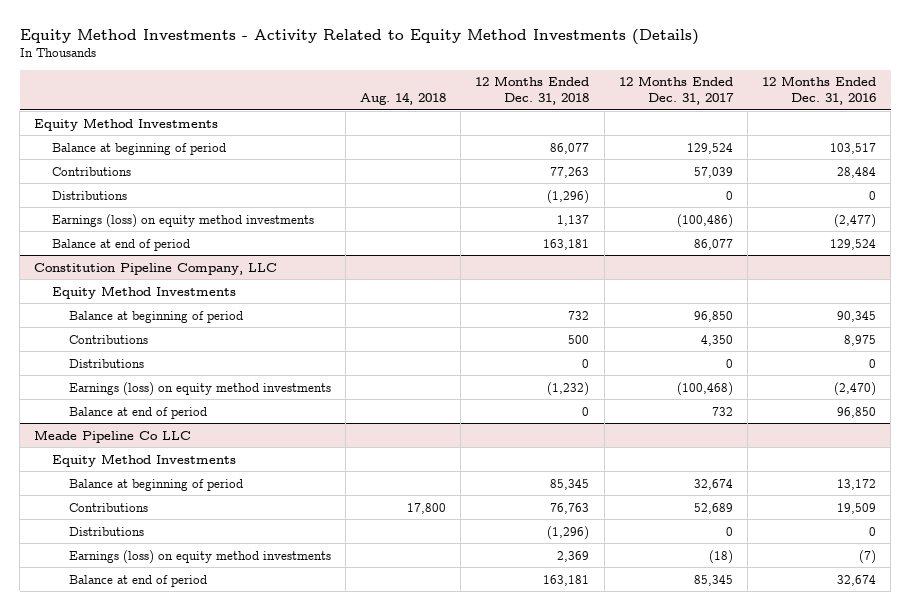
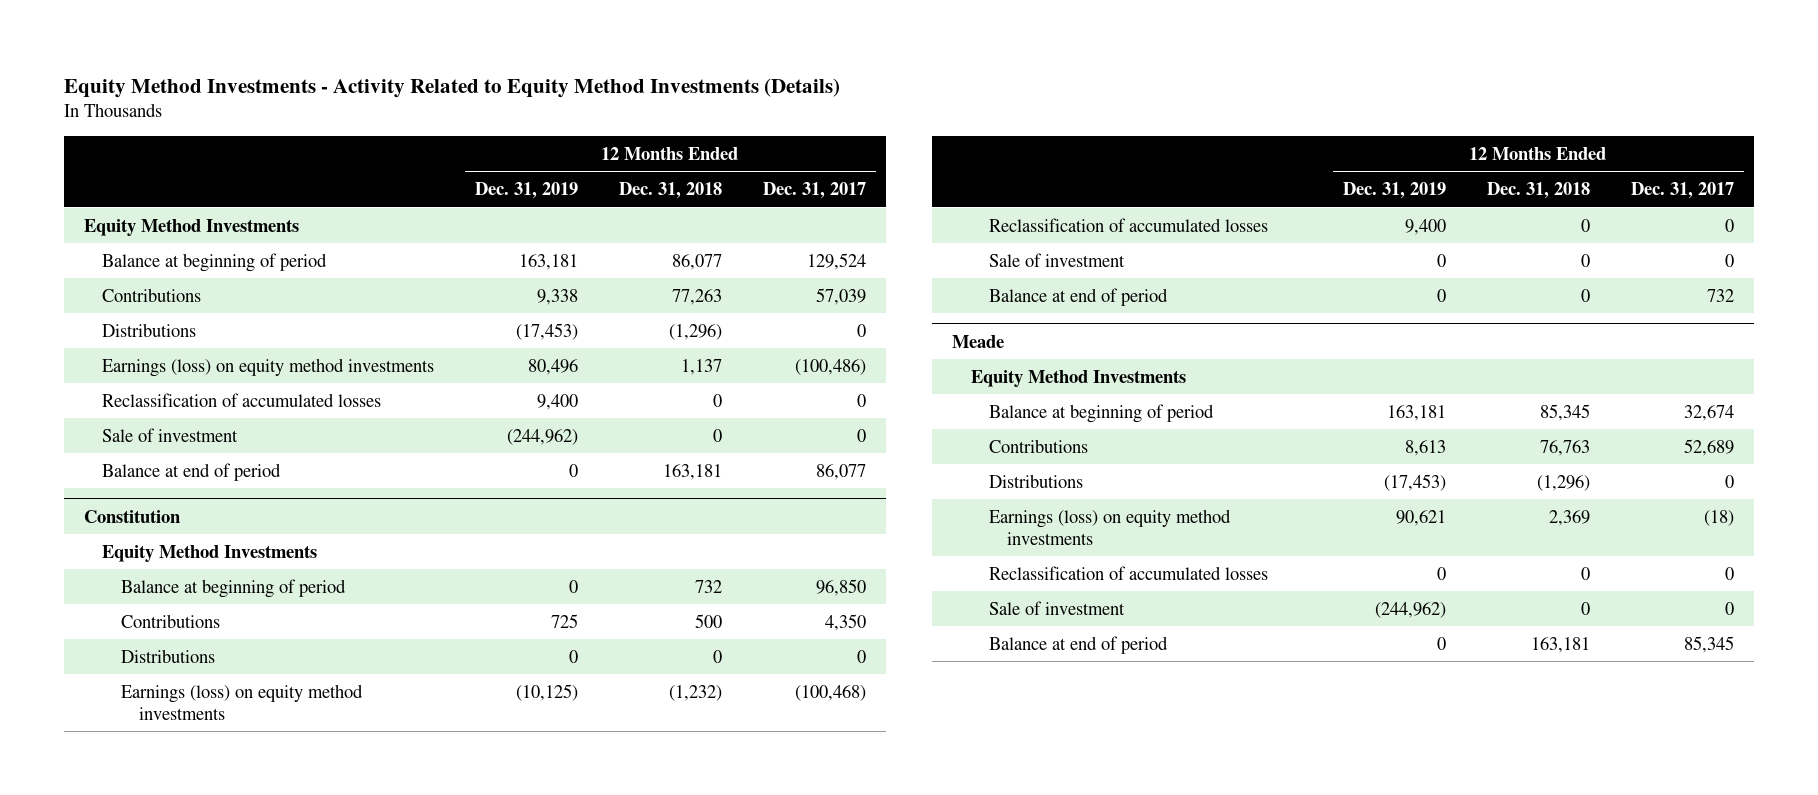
[360,91,447,105] Aug. 14, 2018 -> none
[761,76,876,105] 12 Months Ended Dec. 31, 2016 -> none
none -> [475,182,579,200] Dec. 31, 2019
none -> [102,392,382,407] Reclassification of accumulated losses
none -> [102,427,239,442] Sale of investment
[34,262,278,275] Constitution Pipeline Company, LLC -> [84,509,181,523] Constitution
none -> [988,217,1268,232] Reclassification of accumulated losses
none -> [988,252,1125,267] Sale of investment
[34,429,192,443] Meade Pipeline Co LLC -> [952,334,1005,348] Meade
none -> [988,565,1268,580] Reclassification of accumulated losses
none -> [988,600,1125,615] Sale of investment

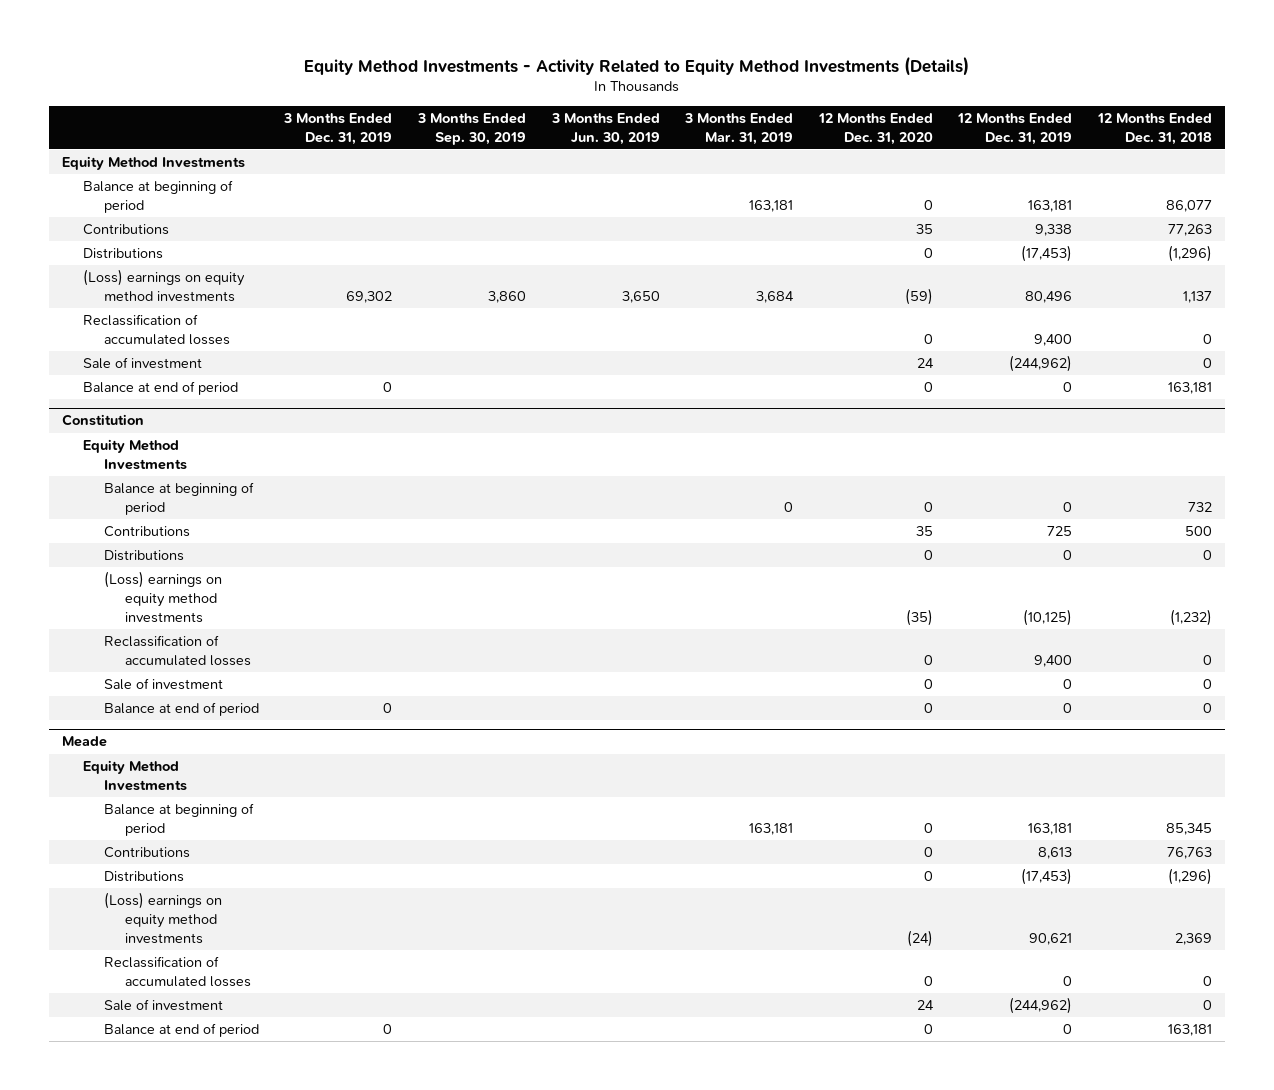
[762,182,866,200] Dec. 31, 2017 -> none
none -> [283,112,393,145] 3 Months Ended Dec. 31, 2019
none -> [417,112,527,145] 3 Months Ended Sep. 30, 2019
none -> [550,112,660,145] 3 Months Ended Jun. 30, 2019
none -> [684,112,794,145] 3 Months Ended Mar. 31, 2019
none -> [817,112,933,145] 12 Months Ended Dec. 31, 2020
[102,357,435,377] Earnings (loss) on equity method investments -> [82,269,245,302] (Loss) earnings on equity method investments
[120,683,363,720] Earnings (loss) on equity method investments -> [103,571,222,623] (Loss) earnings on equity method investments
[988,508,1231,545] Earnings (loss) on equity method investments -> [103,892,222,944] (Loss) earnings on equity method investments

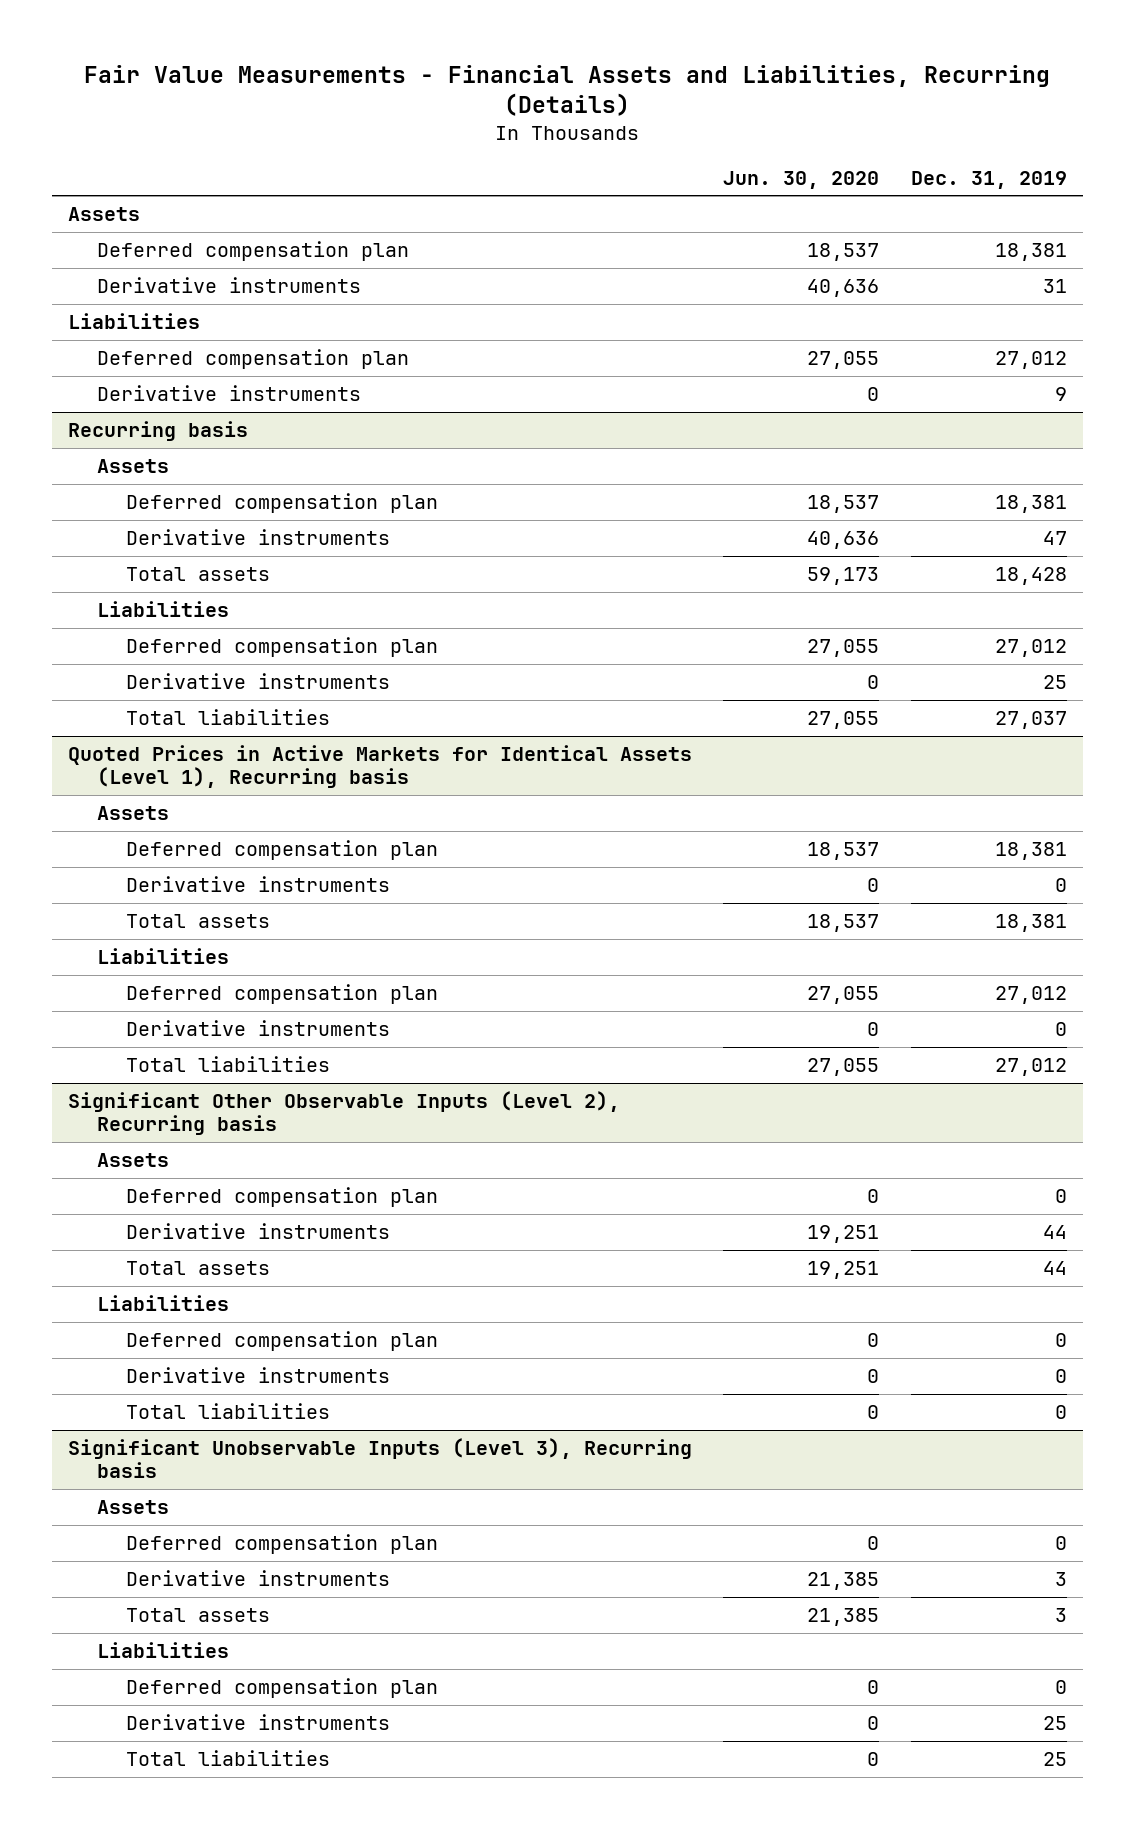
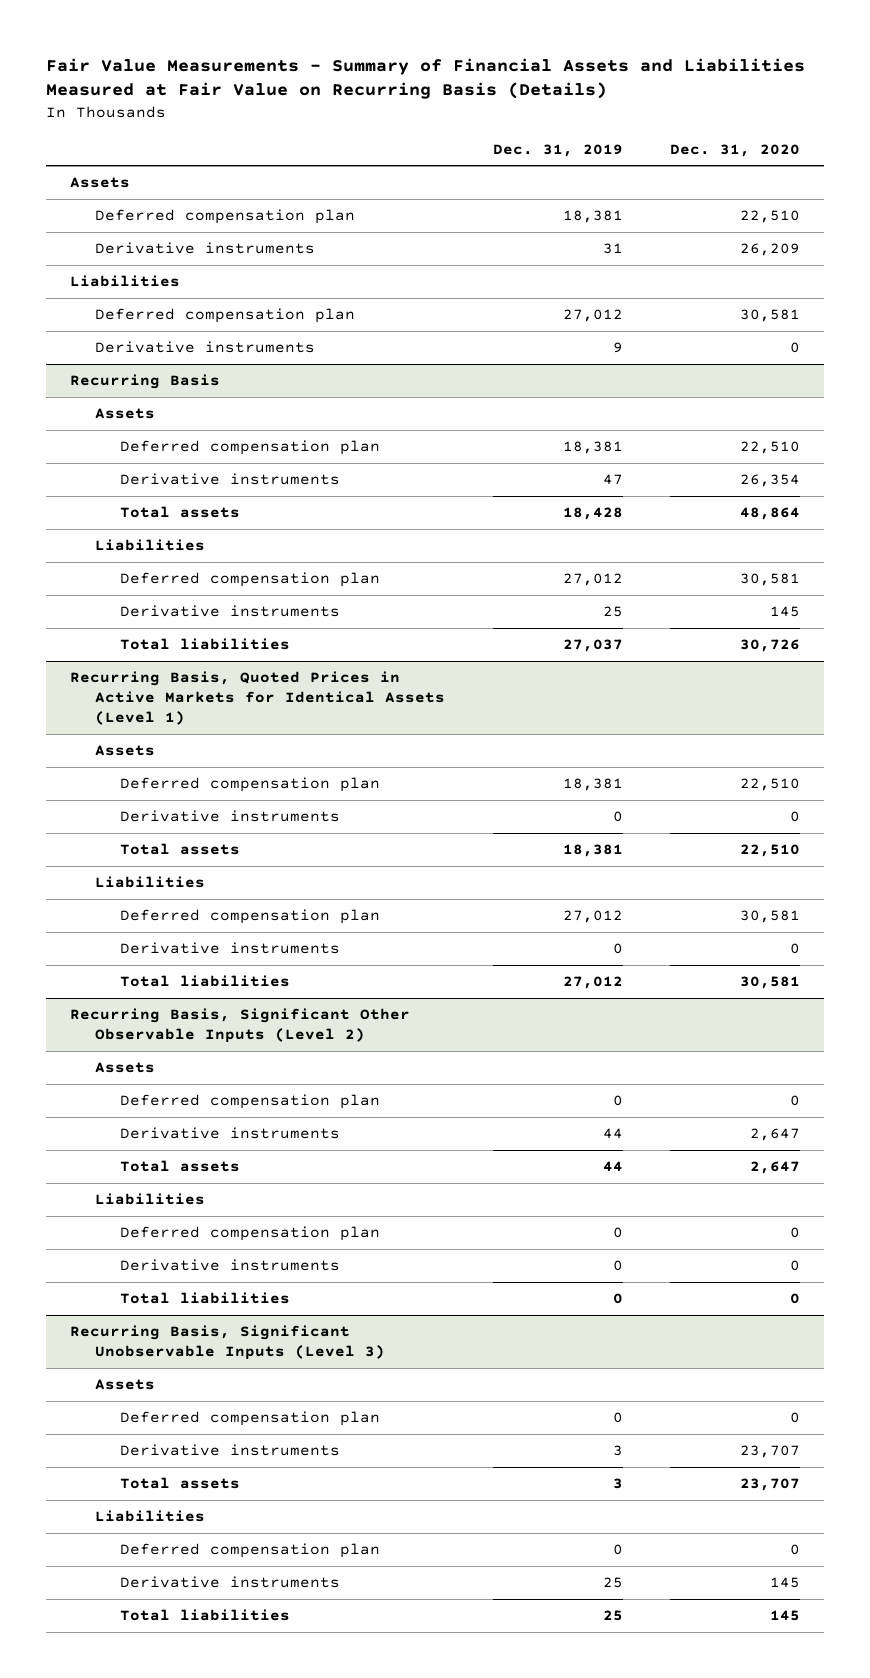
[84,64,1051,117] Fair Value Measurements - Financial Assets and Liabilities, Recurring (Details) -> [46,57,806,100] Fair Value Measurements - Summary of Financial Assets and Liabilities Measured at Fair Value on Recurring Basis (Details)
[723,170,880,189] Jun. 30, 2020 -> none
none -> [670,143,801,157] Dec. 31, 2020
[68,421,249,442] Recurring basis -> [69,373,220,389] Recurring Basis
[68,745,693,789] Quoted Prices in Active Markets for Identical Assets (Level 1), Recurring basis -> [69,670,445,726] Recurring Basis, Quoted Prices in Active Markets for Identical Assets (Level 1)
[68,1091,621,1136] Significant Other Observable Inputs (Level 2), Recurring basis -> [69,1007,410,1044] Recurring Basis, Significant Other Observable Inputs (Level 2)
[68,1438,693,1479] Significant Unobservable Inputs (Level 3), Recurring basis -> [69,1324,385,1361] Recurring Basis, Significant Unobservable Inputs (Level 3)

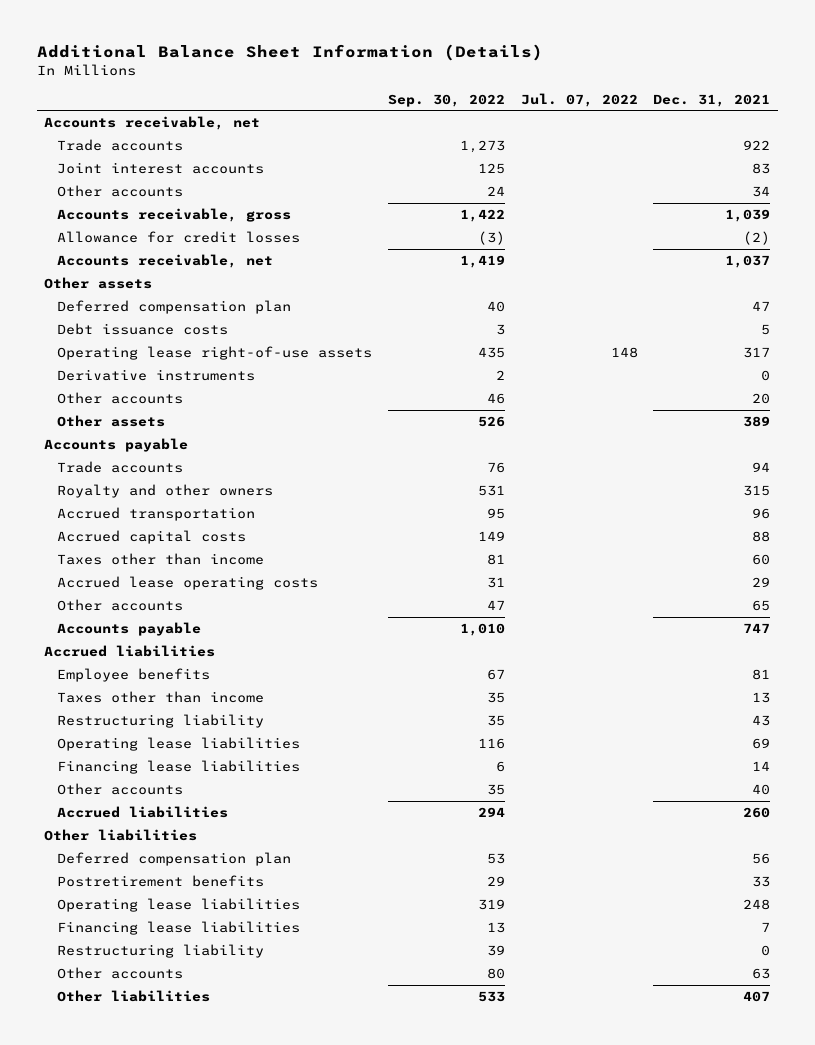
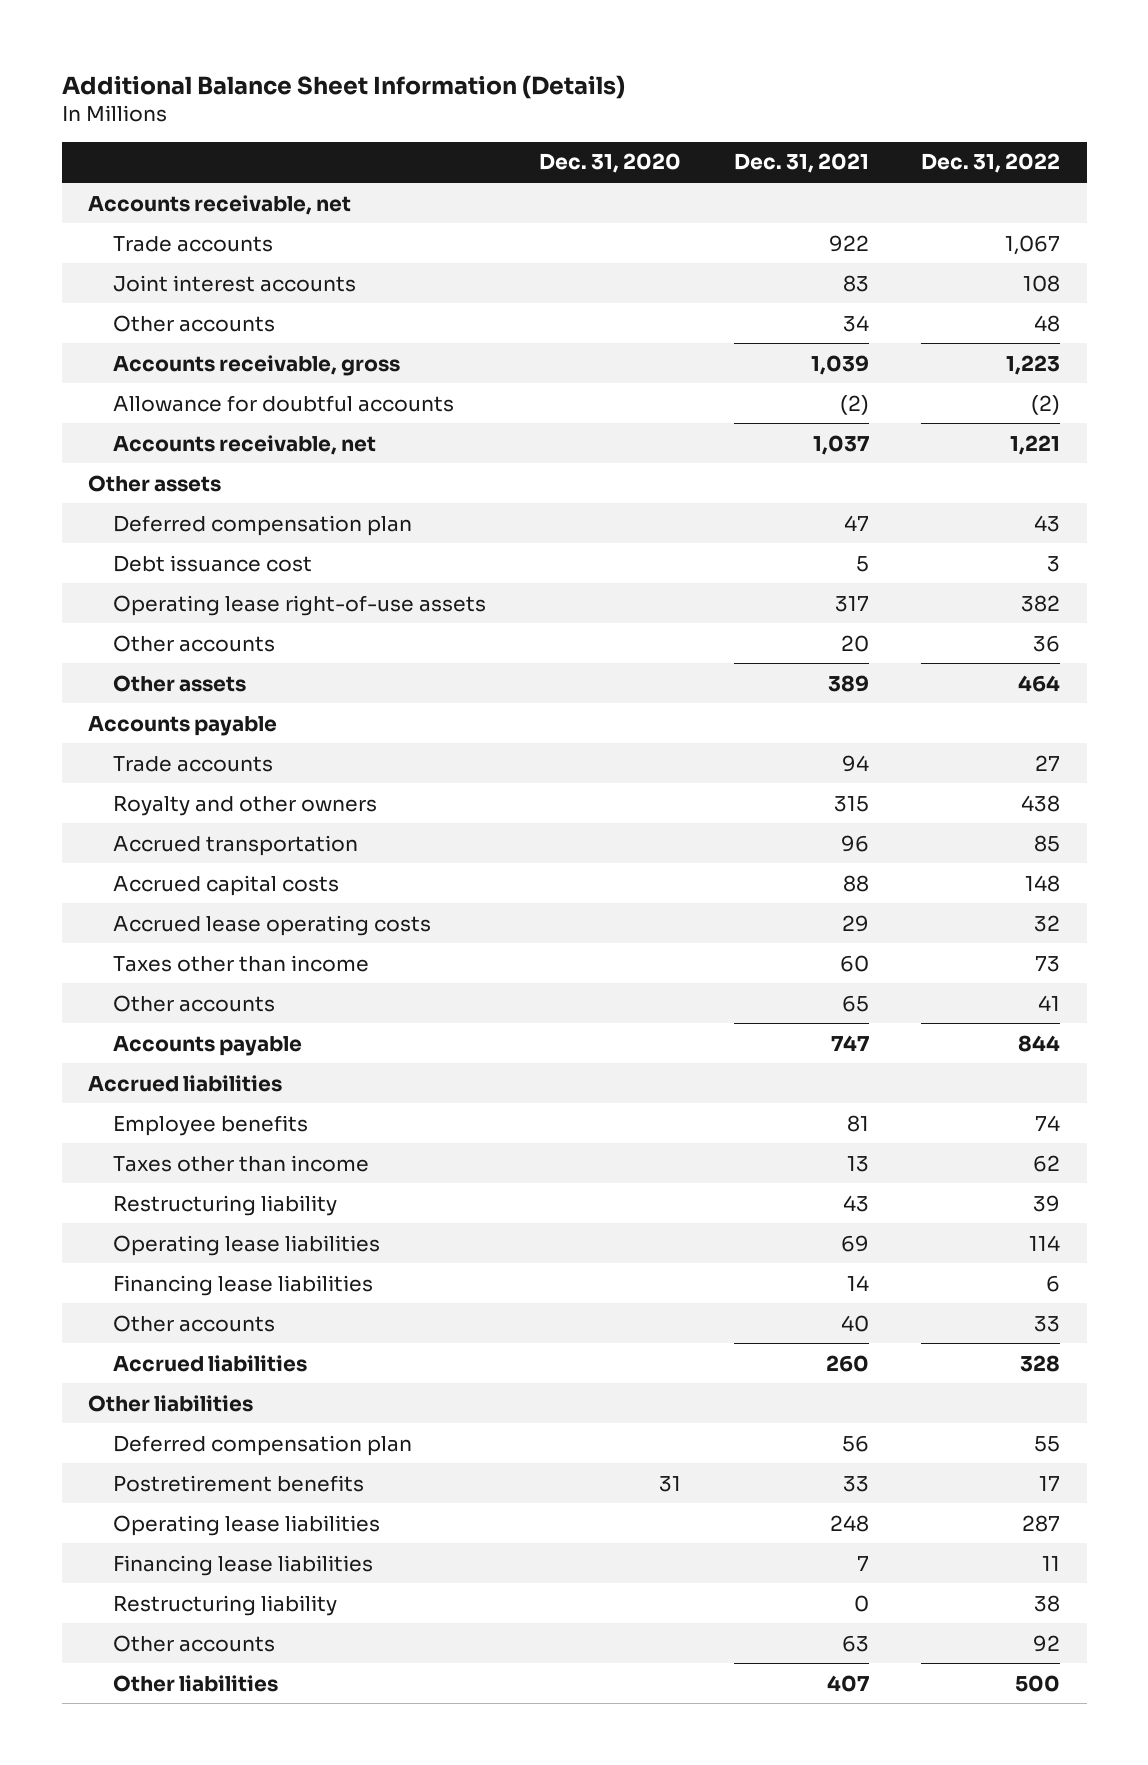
[387,93,505,107] Sep. 30, 2022 -> none
[520,92,638,107] Jul. 07, 2022 -> none
none -> [539,153,682,174] Dec. 31, 2020
none -> [921,153,1061,174] Dec. 31, 2022
[57,230,301,243] Allowance for credit losses -> [113,394,455,412] Allowance for doubtful accounts
[57,322,229,335] Debt issuance costs -> [113,554,313,572] Debt issuance cost
[57,368,256,381] Derivative instruments -> none
[57,552,265,565] Taxes other than income -> [113,954,370,972] Taxes other than income

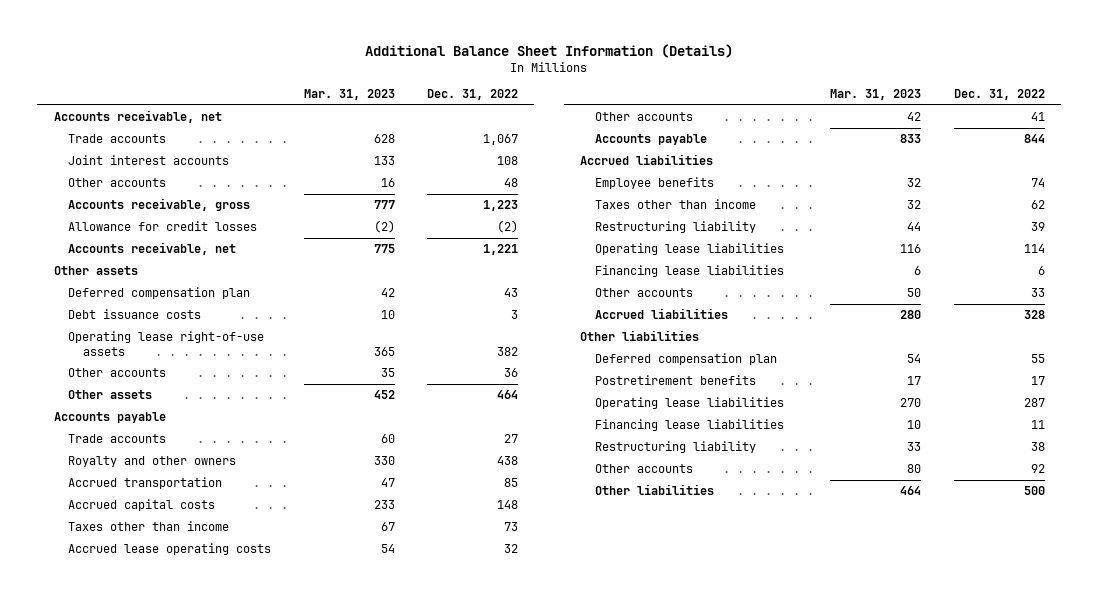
[539,153,682,174] Dec. 31, 2020 -> none
[733,153,869,174] Dec. 31, 2021 -> none
none -> [303,89,395,101] Mar. 31, 2023
[113,394,455,412] Allowance for doubtful accounts -> [68,221,258,232] Allowance for credit losses
[113,554,313,572] Debt issuance cost -> [68,309,202,320] Debt issuance costs
[113,914,432,936] Accrued lease operating costs -> [68,543,272,556] Accrued lease operating costs

